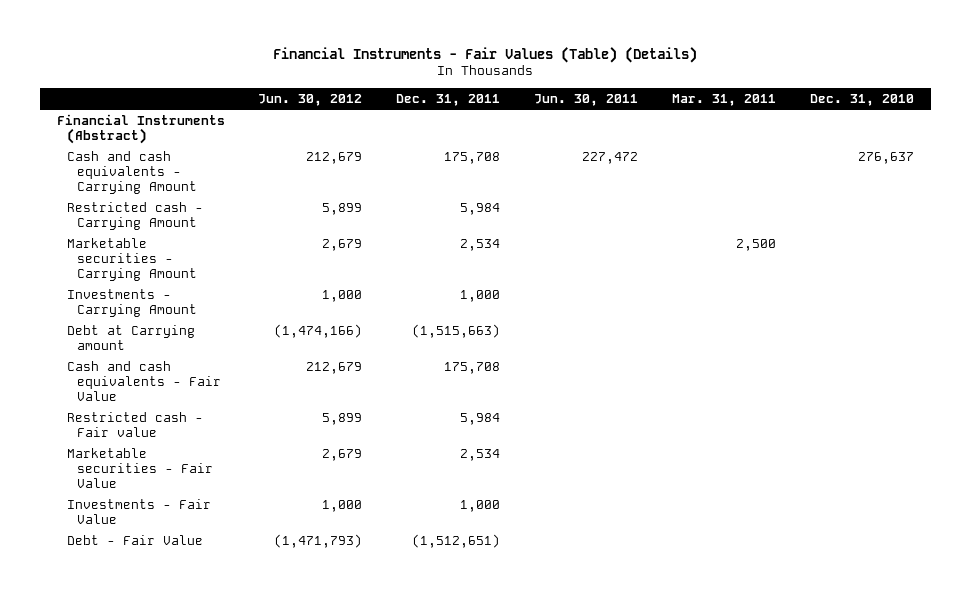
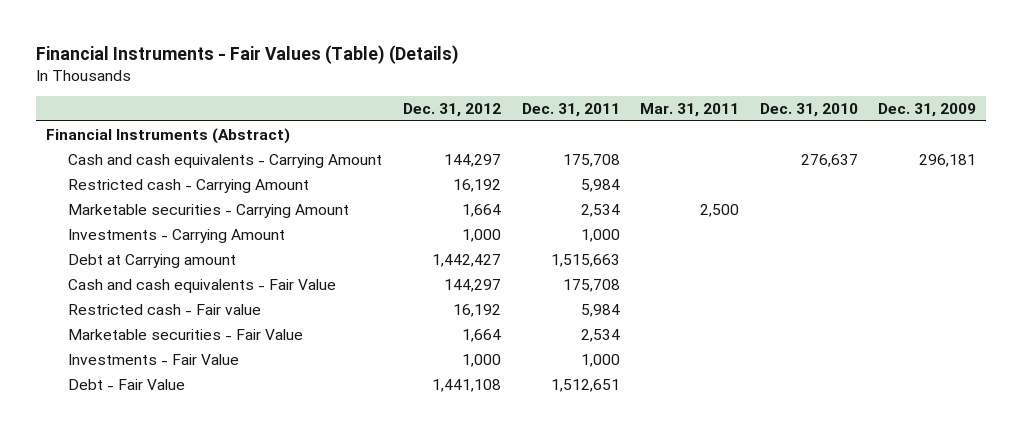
[258,93,363,106] Jun. 30, 2012 -> none
[534,93,639,106] Jun. 30, 2011 -> none
none -> [403,102,502,117] Dec. 31, 2012
none -> [878,102,977,117] Dec. 31, 2009
[412,324,501,339] (1,515,663) -> [550,253,620,267] 1,515,663
[412,534,501,549] (1,512,651) -> [550,378,620,392] 1,512,651

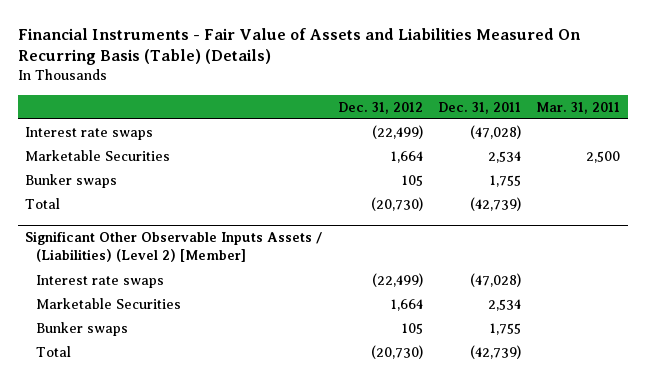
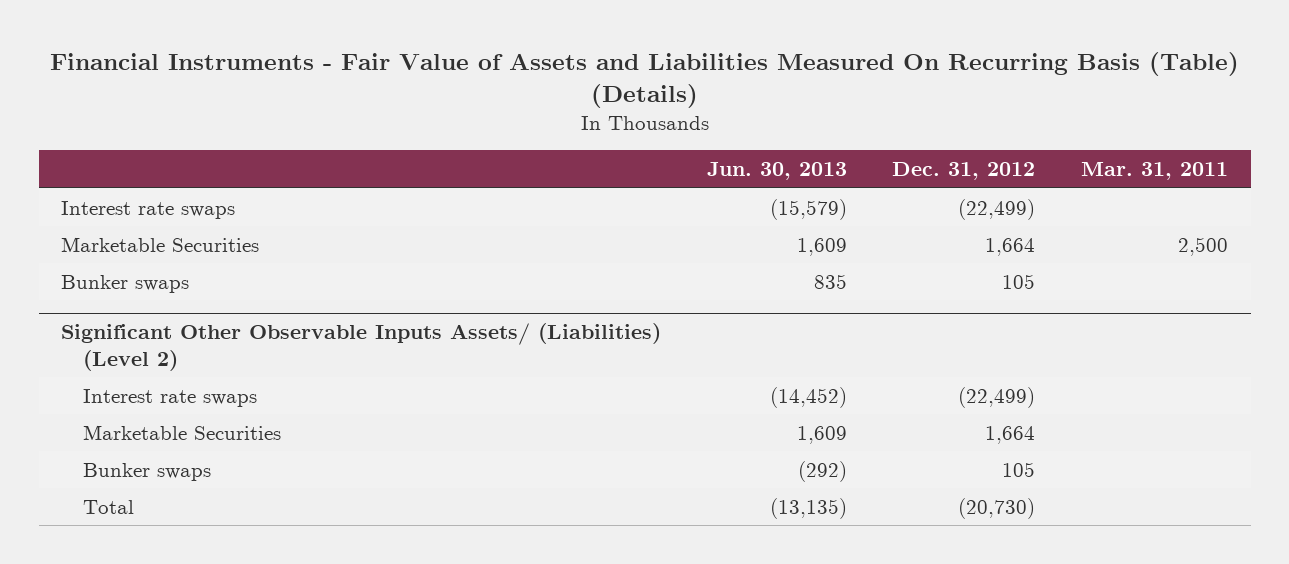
[437,101,521,114] Dec. 31, 2011 -> none
none -> [706,162,847,181] Jun. 30, 2013
[25,197,61,209] Total -> none
[25,231,323,263] Significant Other Observable Inputs Assets / (Liabilities) (Level 2) [Member] -> [61,323,662,371] Significant Other Observable Inputs Assets/ (Liabilities) (Level 2)

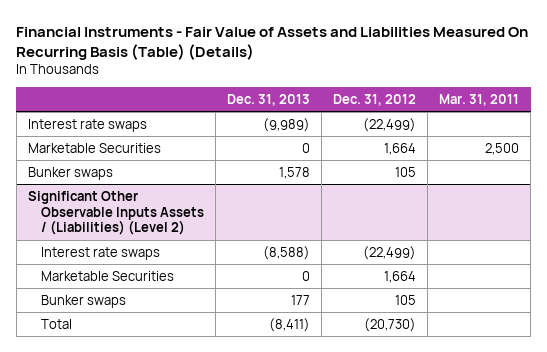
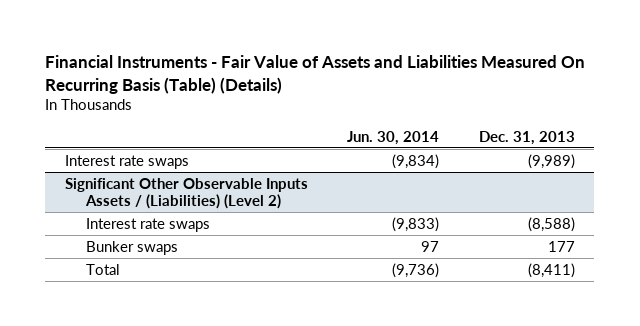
[333,94,417,107] Dec. 31, 2012 -> none
[439,94,520,107] Mar. 31, 2011 -> none
none -> [347,130,440,145] Jun. 30, 2014
[27,142,161,153] Marketable Securities -> none
[27,166,113,180] Bunker swaps -> none
[41,270,175,281] Marketable Securities -> none

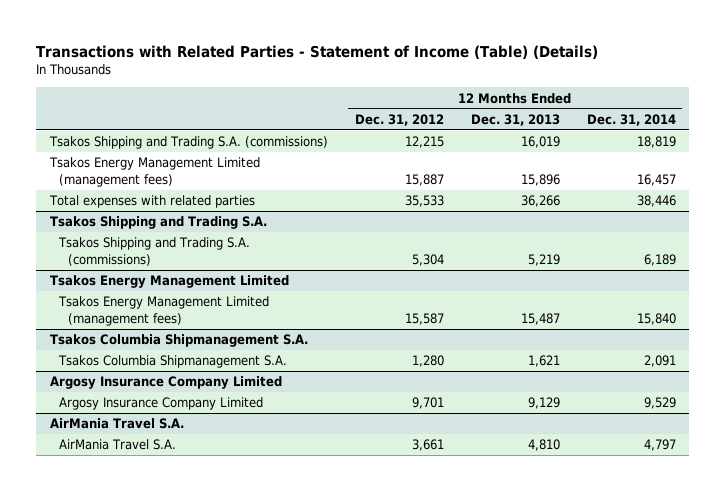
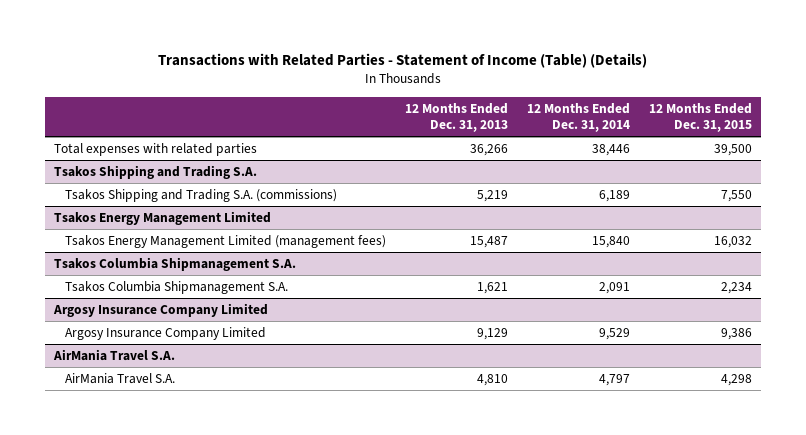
[354,113,444,126] Dec. 31, 2012 -> none
none -> [648,102,752,133] 12 Months Ended Dec. 31, 2015
[48,136,328,150] Tsakos Shipping and Trading S.A. (commissions) -> none
[48,157,260,187] Tsakos Energy Management Limited (management fees) -> none

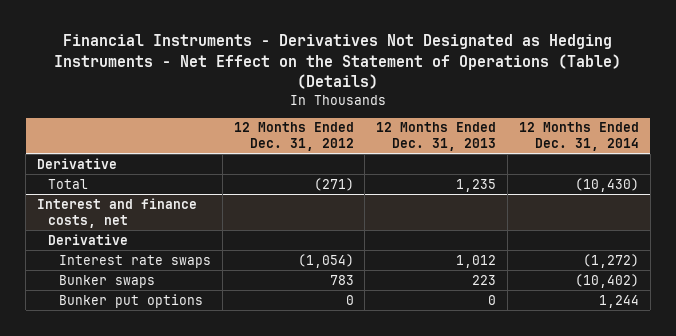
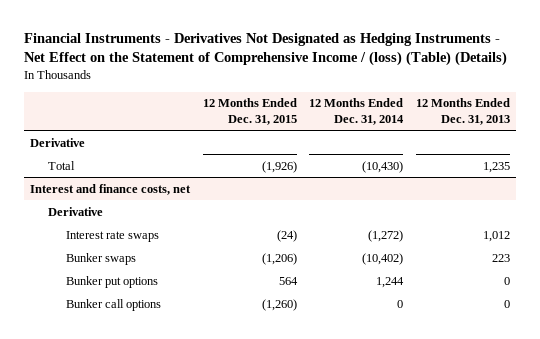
[53,34,621,89] Financial Instruments - Derivatives Not Designated as Hedging Instruments - Net Effect on the Statement of Operations (Table) (Details) -> [23,32,507,67] Financial Instruments - Derivatives Not Designated as Hedging Instruments - Net Effect on the Statement of Comprehensive Income / (loss) (Table) (Details)
[233,122,354,152] 12 Months Ended Dec. 31, 2012 -> none
none -> [202,98,297,125] 12 Months Ended Dec. 31, 2015
none -> [66,298,162,311] Bunker call options

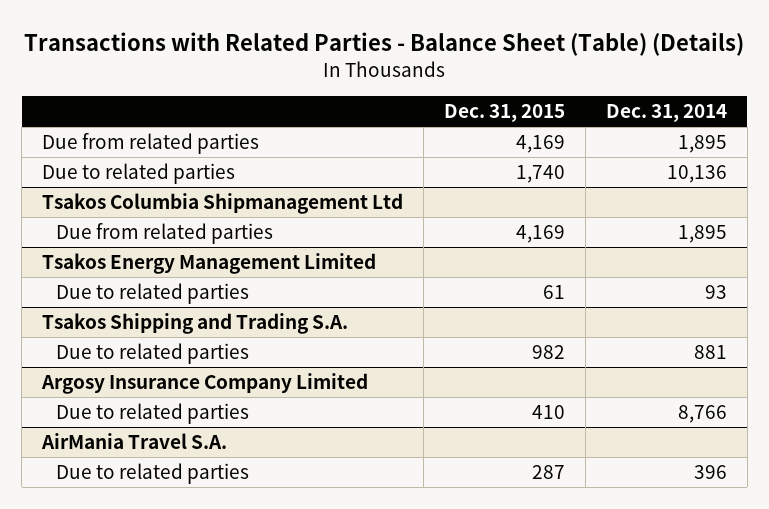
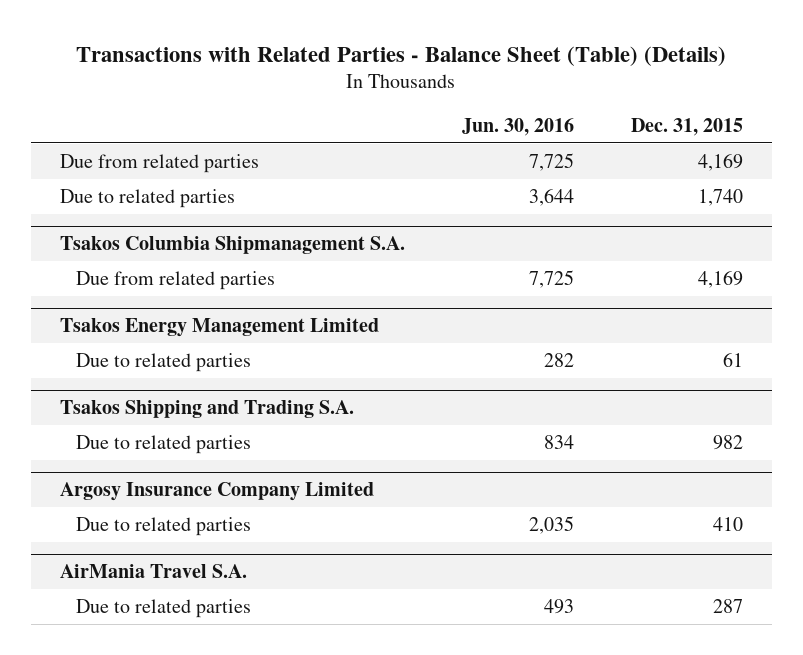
[605,104,727,123] Dec. 31, 2014 -> none
none -> [461,117,574,136] Jun. 30, 2016
[42,192,404,214] Tsakos Columbia Shipmanagement Ltd -> [59,235,405,254] Tsakos Columbia Shipmanagement S.A.

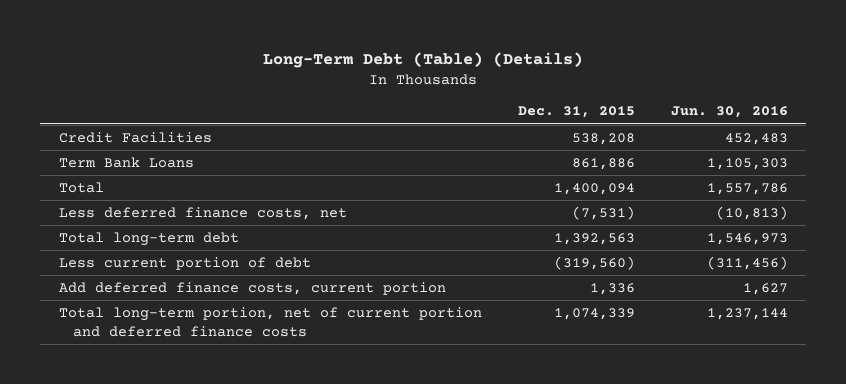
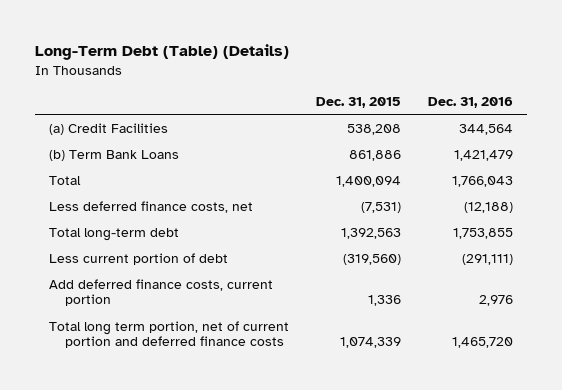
[670,106,788,119] Jun. 30, 2016 -> none
none -> [428,96,514,108] Dec. 31, 2016
[58,132,212,144] Credit Facilities -> [48,122,168,135] (a) Credit Facilities
[58,157,194,169] Term Bank Loans -> [48,149,179,161] (b) Term Bank Loans
[58,307,482,337] Total long-term portion, net of current portion and deferred finance costs -> [48,320,289,349] Total long term portion, net of current portion and deferred finance costs

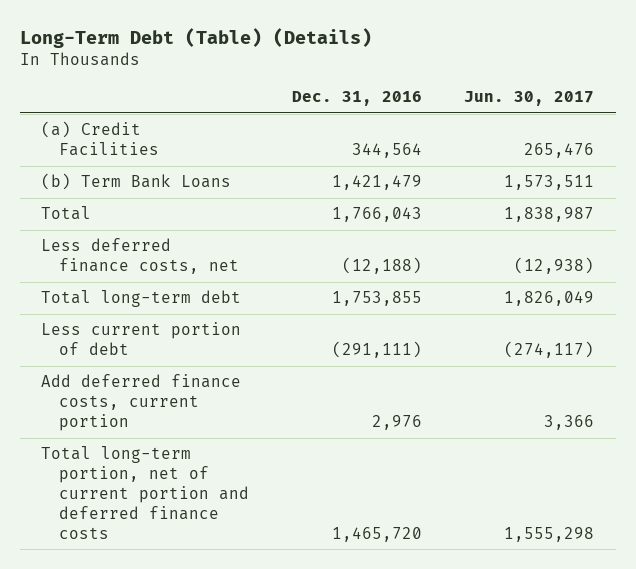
[316,96,402,108] Dec. 31, 2015 -> none
none -> [464,90,595,106] Jun. 30, 2017
[48,320,289,349] Total long term portion, net of current portion and deferred finance costs -> [41,446,250,539] Total long-term portion, net of current portion and deferred finance costs

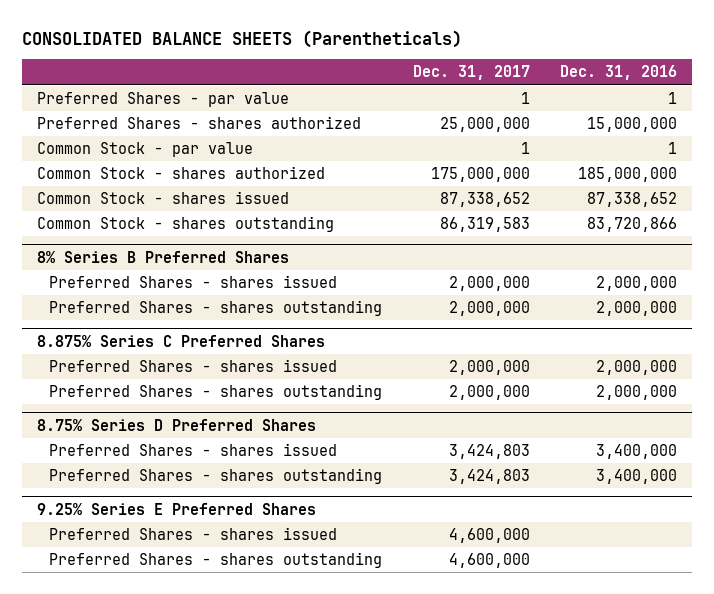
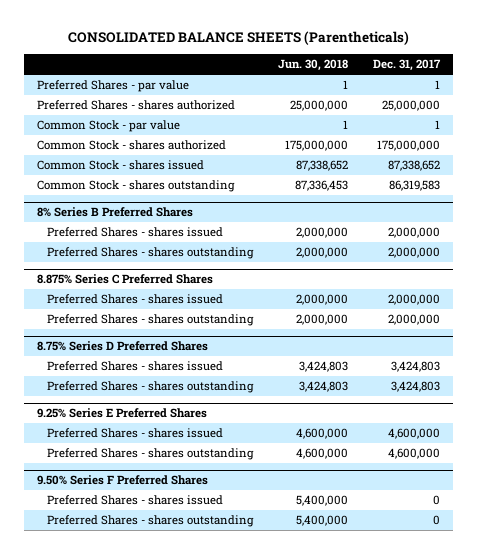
[560,65,678,81] Dec. 31, 2016 -> none
none -> [278,59,349,72] Jun. 30, 2018
none -> [36,475,208,486] 9.50% Series F Preferred Shares
none -> [46,495,223,506] Preferred Shares - shares issued
none -> [46,515,254,528] Preferred Shares - shares outstanding

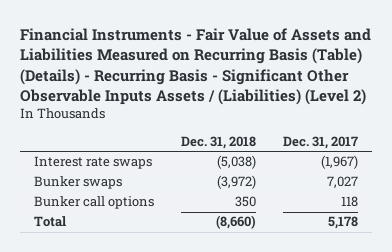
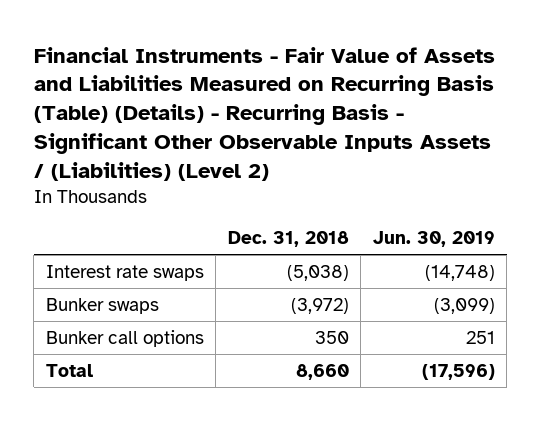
[283,135,359,149] Dec. 31, 2017 -> none
none -> [372,231,495,248] Jun. 30, 2019
[215,215,256,230] (8,660) -> [295,363,349,380] 8,660

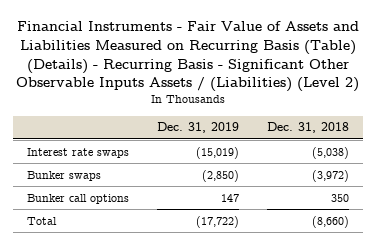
[372,231,495,248] Jun. 30, 2019 -> none
none -> [156,122,239,134] Dec. 31, 2019
[295,363,349,380] 8,660 -> [311,215,349,228] (8,660)

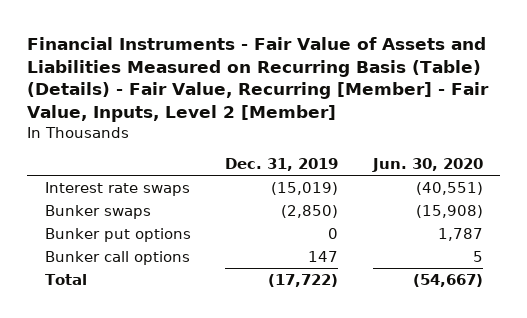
[15,21,359,93] Financial Instruments - Fair Value of Assets and Liabilities Measured on Recurring Basis (Table) (Details) - Recurring Basis - Significant Other Observable Inputs Assets / (Liabilities) (Level 2) -> [27,36,490,123] Financial Instruments - Fair Value of Assets and Liabilities Measured on Recurring Basis (Table) (Details) - Fair Value, Recurring [Member] - Fair Value, Inputs, Level 2 [Member]
[266,122,349,134] Dec. 31, 2018 -> none
none -> [371,158,483,173] Jun. 30, 2020
none -> [44,227,191,242] Bunker put options

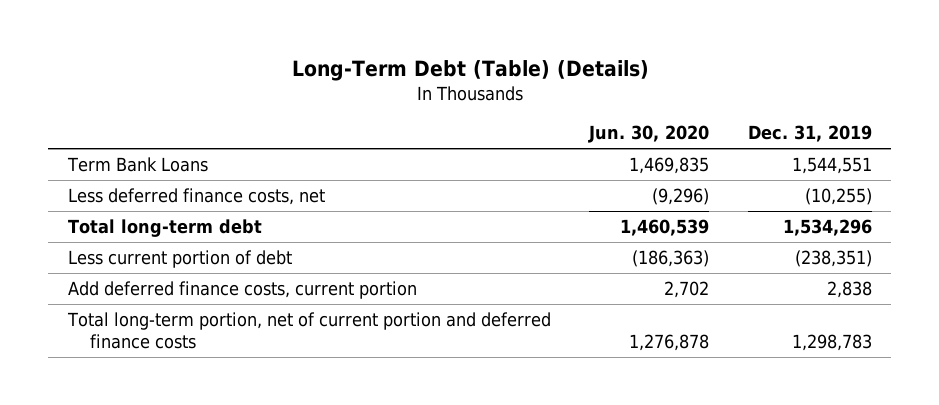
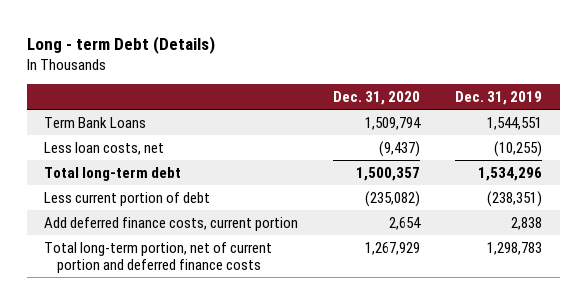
[291,59,649,81] Long-Term Debt (Table) (Details) -> [26,35,215,54] Long - term Debt (Details)
[588,125,710,144] Jun. 30, 2020 -> none
none -> [333,91,421,106] Dec. 31, 2020
[67,187,325,205] Less deferred finance costs, net -> [44,141,165,155] Less loan costs, net

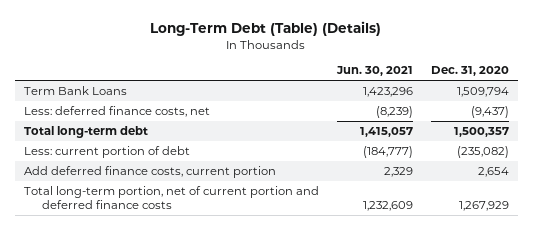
[26,35,215,54] Long - term Debt (Details) -> [150,20,382,36] Long-Term Debt (Table) (Details)
[455,91,543,106] Dec. 31, 2019 -> none
none -> [335,66,413,77] Jun. 30, 2021
[44,141,165,155] Less loan costs, net -> [23,106,210,118] Less: deferred finance costs, net
[44,191,211,206] Less current portion of debt -> [23,146,190,159] Less: current portion of debt

